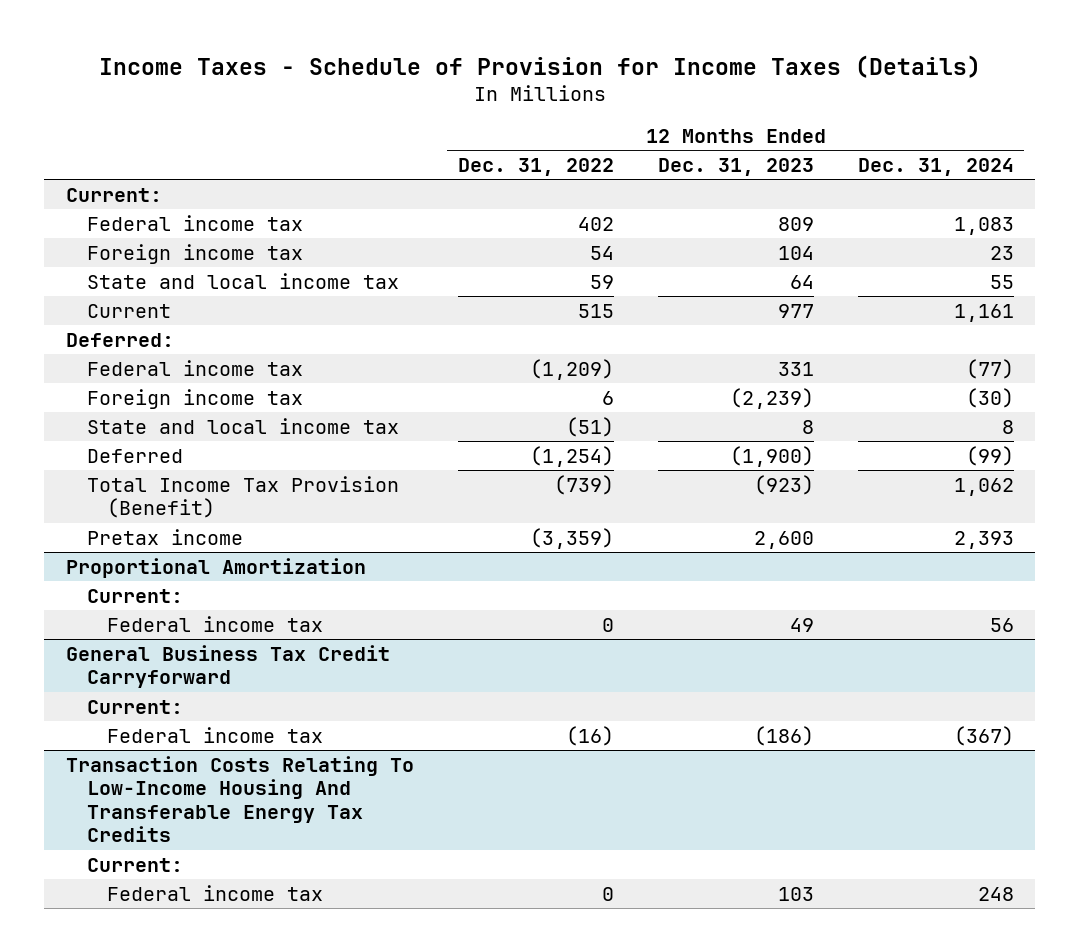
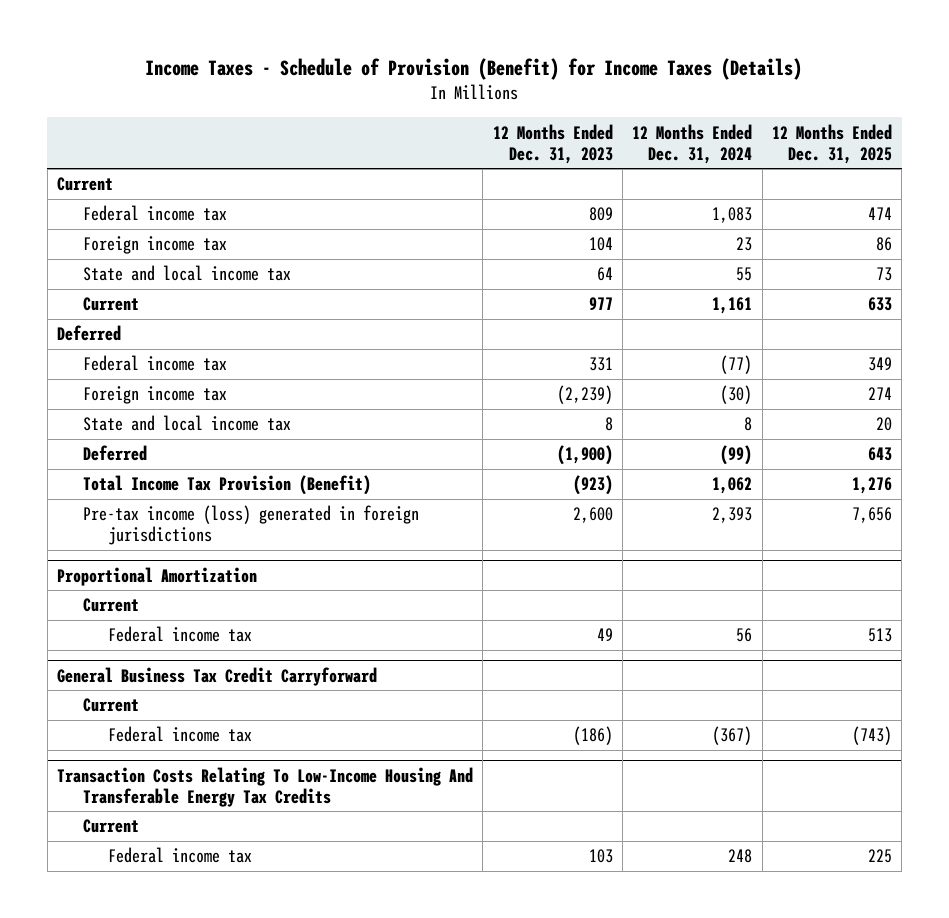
[98,54,981,78] Income Taxes - Schedule of Provision for Income Taxes (Details) -> [145,58,803,81] Income Taxes - Schedule of Provision (Benefit) for Income Taxes (Details)
[457,158,614,177] Dec. 31, 2022 -> none
none -> [771,123,892,164] 12 Months Ended Dec. 31, 2025
[66,187,163,202] Current: -> [57,177,114,192] Current
[66,332,175,347] Deferred: -> [57,325,122,342] Deferred
[86,528,243,545] Pretax income -> [82,505,419,546] Pre-tax income (loss) generated in foreign jurisdictions
[86,588,183,603] Current: -> [82,598,139,613] Current
[86,699,183,714] Current: -> [82,698,139,713] Current
[86,857,183,872] Current: -> [82,819,139,834] Current

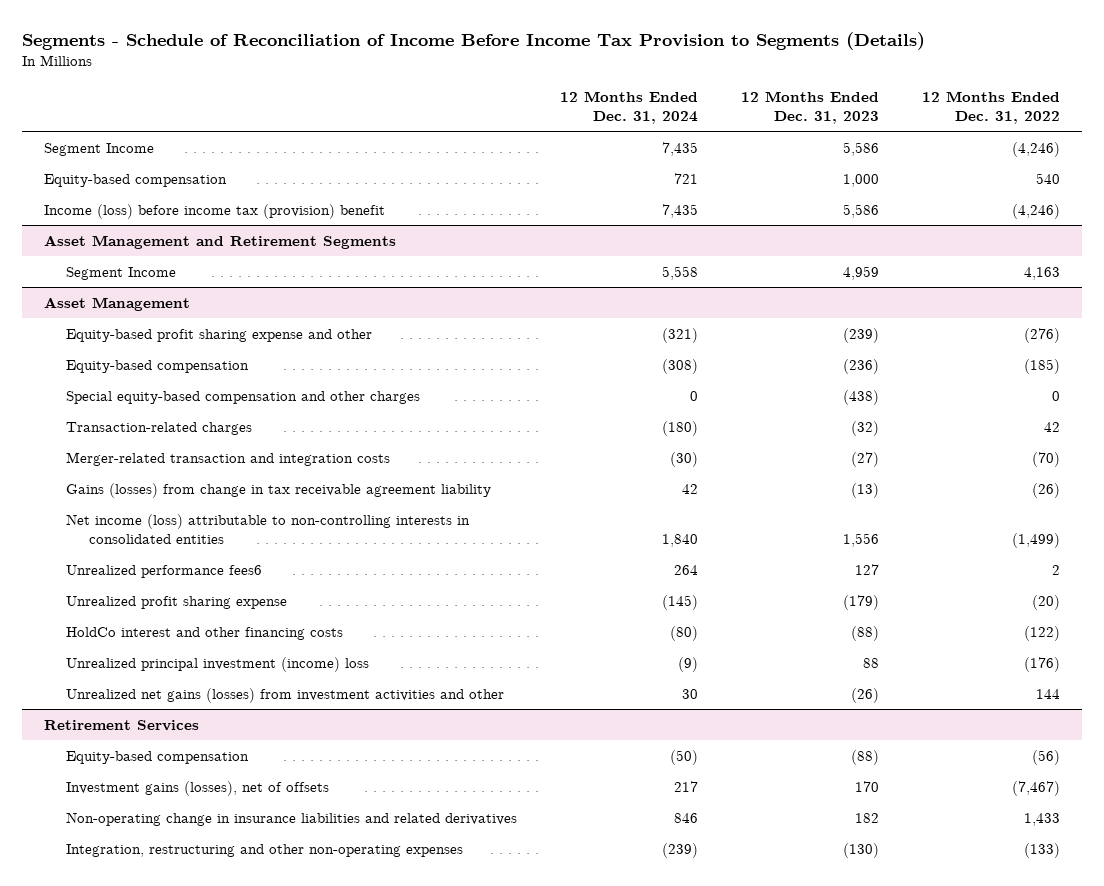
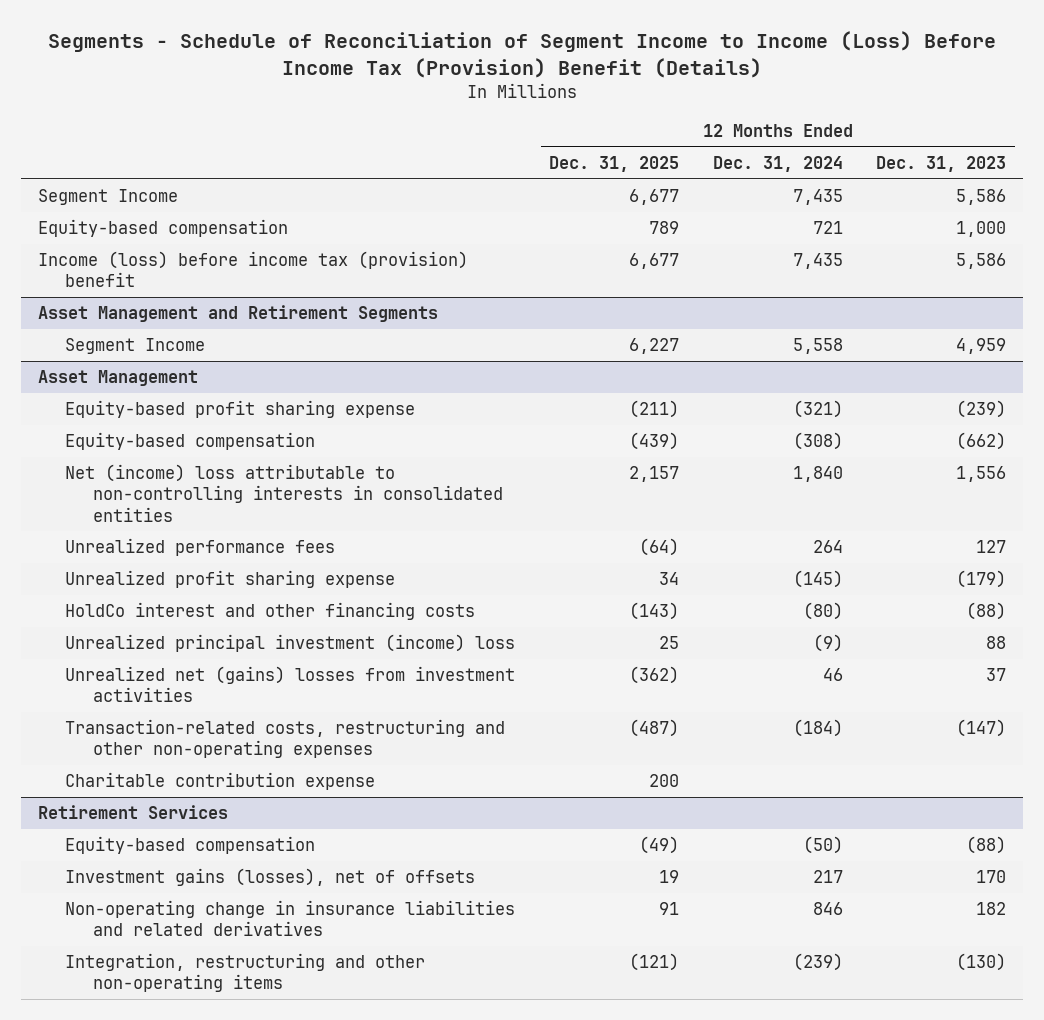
[22,31,926,50] Segments - Schedule of Reconciliation of Income Before Income Tax Provision to Segments (Details) -> [48,30,997,78] Segments - Schedule of Reconciliation of Segment Income to Income (Loss) Before Income Tax (Provision) Benefit (Details)
[922,91,1061,125] 12 Months Ended Dec. 31, 2022 -> none
none -> [548,155,679,172] Dec. 31, 2025
[66,390,421,404] Special equity-based compensation and other charges -> none
[66,421,253,435] Transaction-related charges -> none
[66,451,391,466] Merger-related transaction and integration costs -> none
[66,482,492,498] Gains (losses) from change in tax receivable agreement liability -> none
[66,328,373,342] Equity-based profit sharing expense and other -> [65,400,416,419] Equity-based profit sharing expense
[843,358,880,374] (236) -> [956,432,1007,451] (662)
[66,513,471,544] Net income (loss) attributable to non-controlling interests in consolidated entities -> [65,464,503,522] Net (income) loss attributable to non-controlling interests in consolidated entities
[66,564,263,578] Unrealized performance fees6 -> [65,538,336,557] Unrealized performance fees
[66,687,505,703] Unrealized net gains (losses) from investment activities and other -> [65,666,516,703] Unrealized net (gains) losses from investment activities
[682,688,699,699] 30 -> [822,668,843,682] 46
[851,687,880,703] (26) -> [986,668,1007,682] 37
none -> [65,719,506,759] Transaction-related costs, restructuring and other non-operating expenses
none -> [65,772,376,791] Charitable contribution expense
[66,843,464,857] Integration, restructuring and other non-operating expenses -> [65,953,426,993] Integration, restructuring and other non-operating items

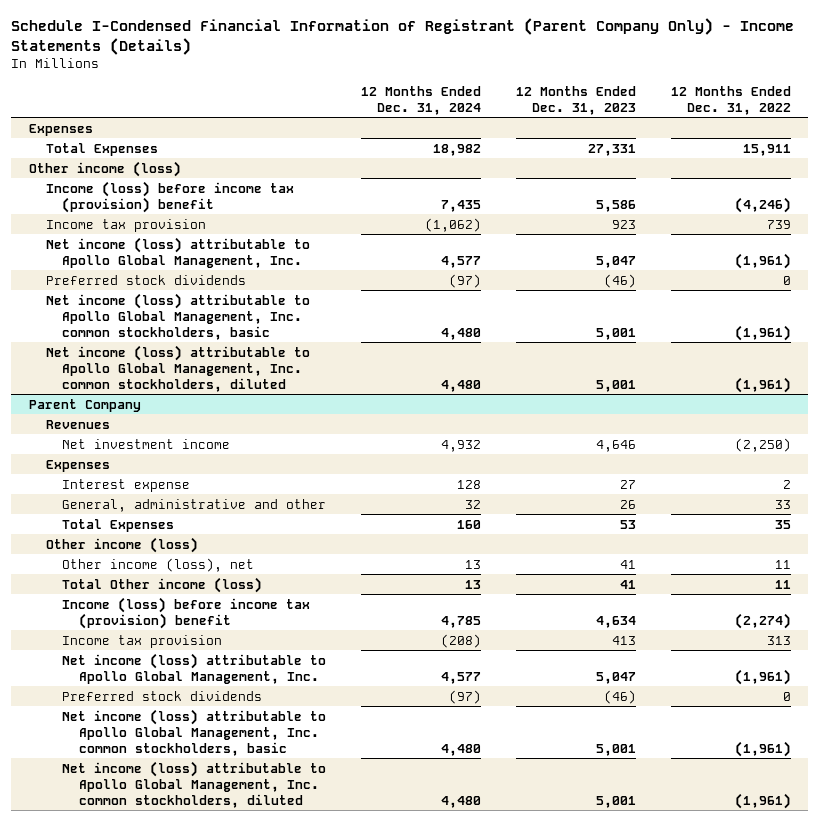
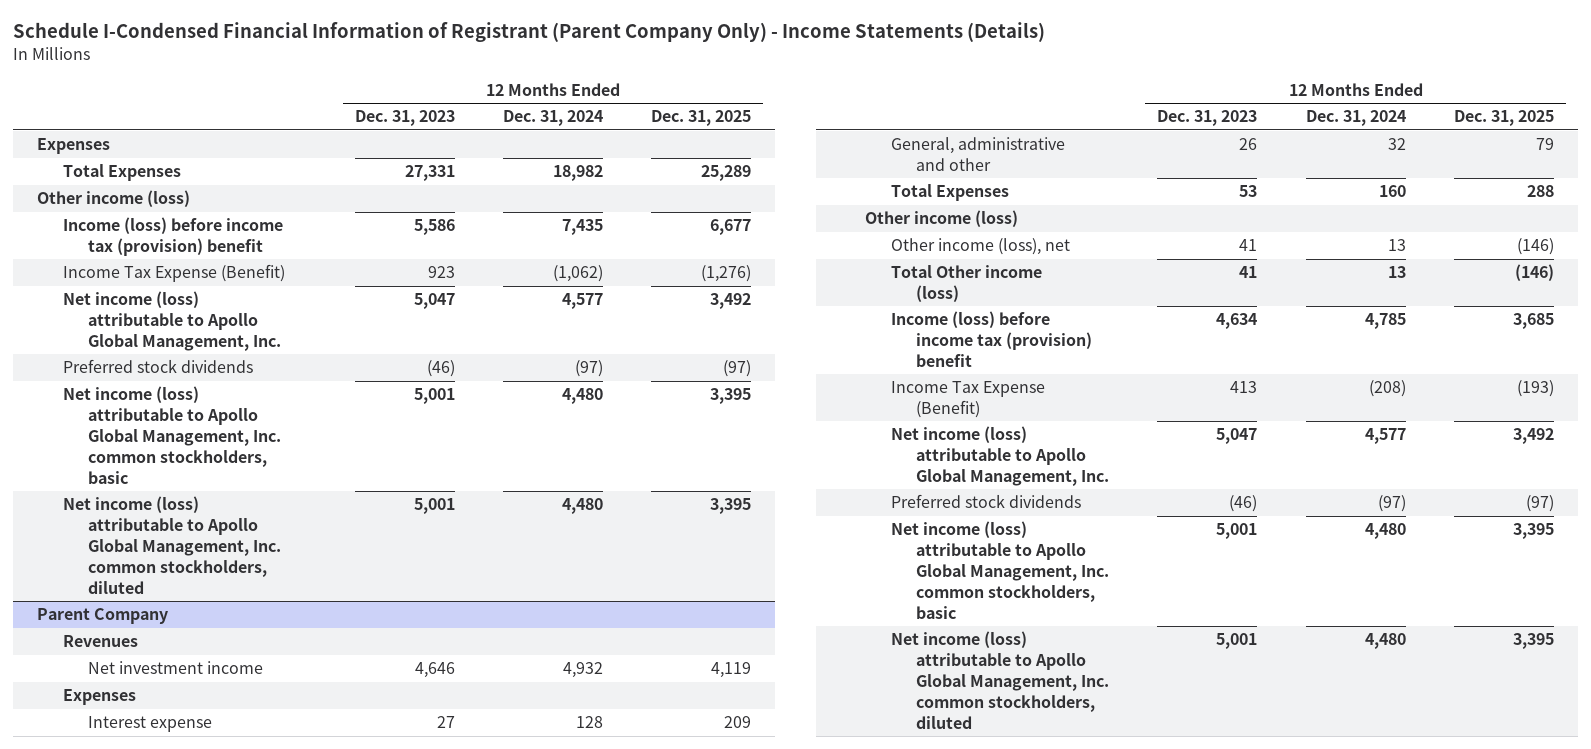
[670,85,791,115] 12 Months Ended Dec. 31, 2022 -> none
none -> [651,110,752,127] Dec. 31, 2025
[45,218,206,232] Income tax provision -> [62,264,285,283] Income Tax Expense (Benefit)
[62,634,223,648] Income tax provision -> [890,381,1045,419] Income Tax Expense (Benefit)

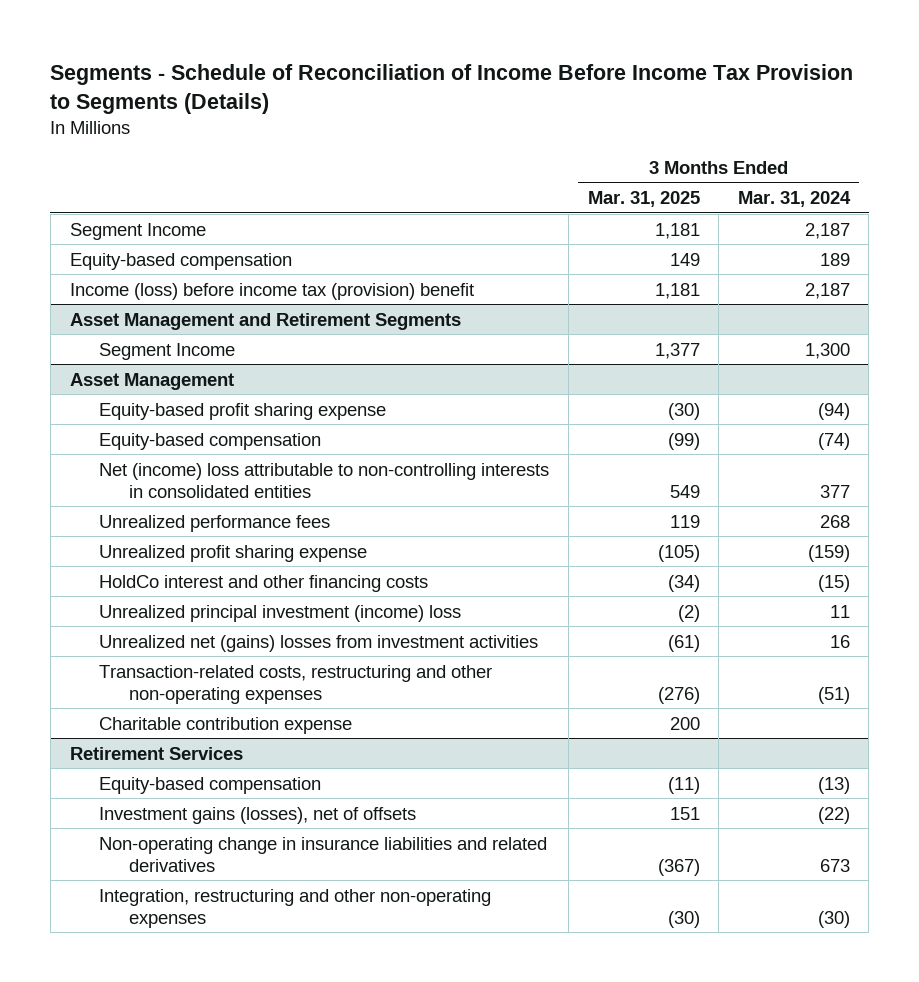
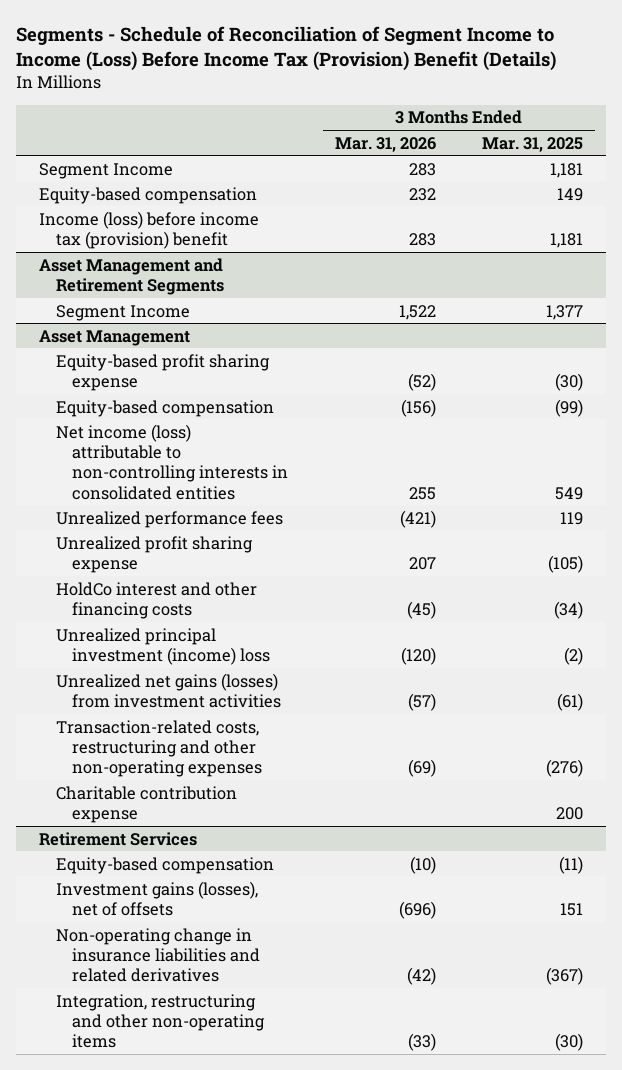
[50,63,854,114] Segments - Schedule of Reconciliation of Income Before Income Tax Provision to Segments (Details) -> [15,26,556,72] Segments - Schedule of Reconciliation of Segment Income to Income (Loss) Before Income Tax (Provision) Benefit (Details)
[737,191,851,208] Mar. 31, 2024 -> none
none -> [334,136,436,152] Mar. 31, 2026
[99,462,550,498] Net (income) loss attributable to non-controlling interests in consolidated entities -> [55,423,289,500] Net income (loss) attributable to non-controlling interests in consolidated entities
[99,634,539,652] Unrealized net (gains) losses from investment activities -> [55,672,282,708] Unrealized net gains (losses) from investment activities
[99,888,492,928] Integration, restructuring and other non-operating expenses -> [55,993,266,1049] Integration, restructuring and other non-operating items

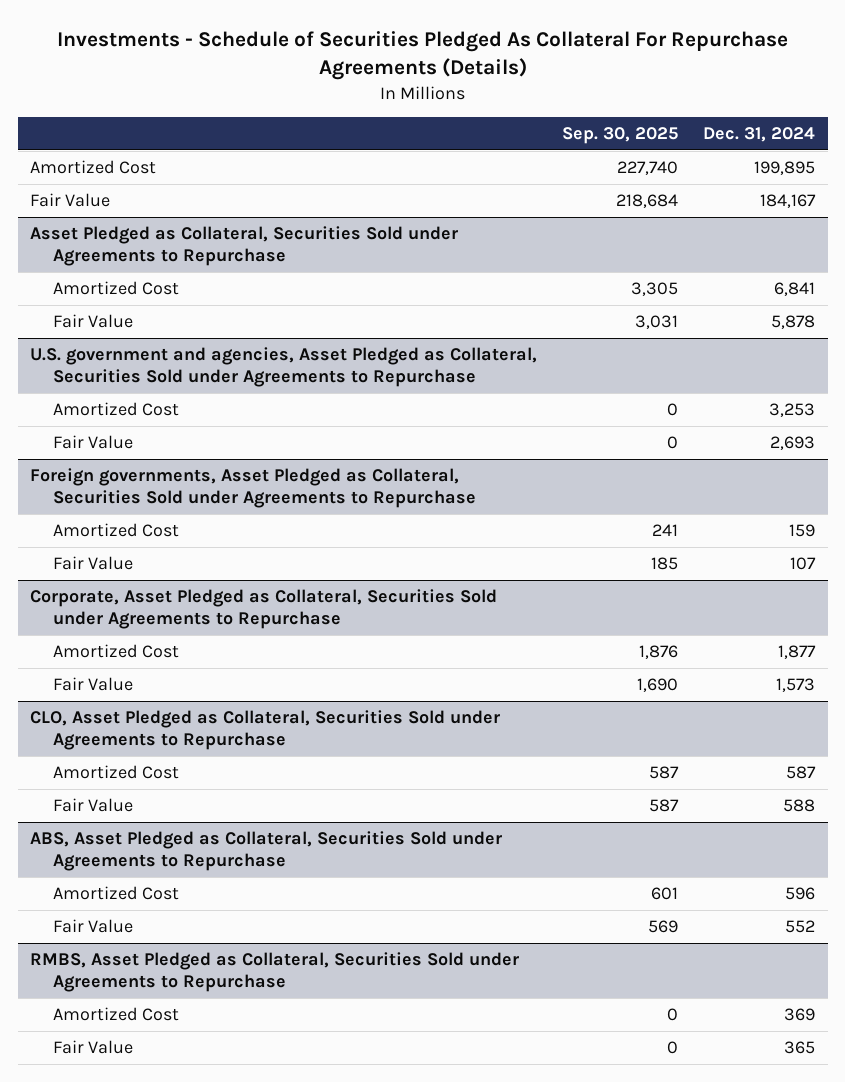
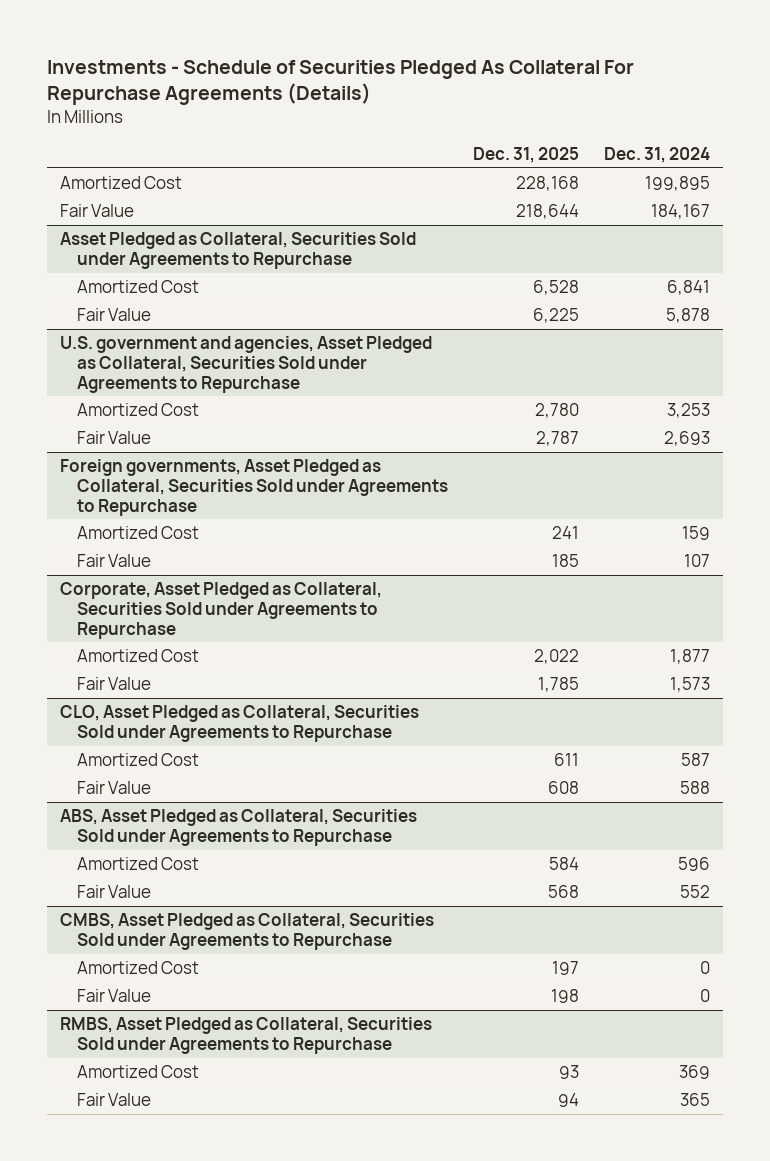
[562,126,679,144] Sep. 30, 2025 -> none
none -> [472,147,579,164] Dec. 31, 2025
none -> [60,913,435,950] CMBS, Asset Pledged as Collateral, Securities Sold under Agreements to Repurchase
none -> [76,961,199,975] Amortized Cost
none -> [76,989,151,1003] Fair Value

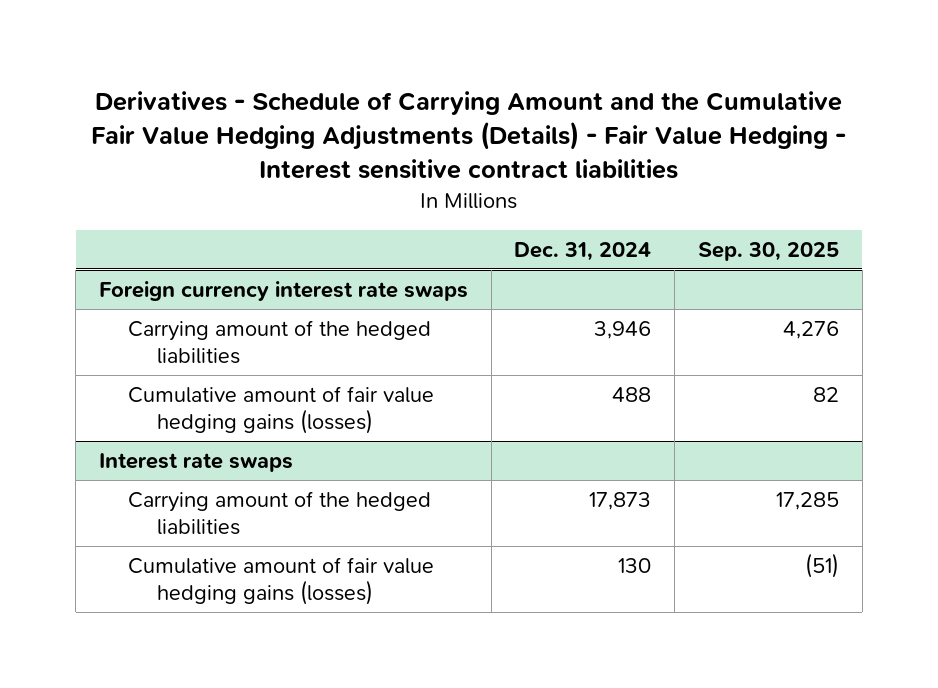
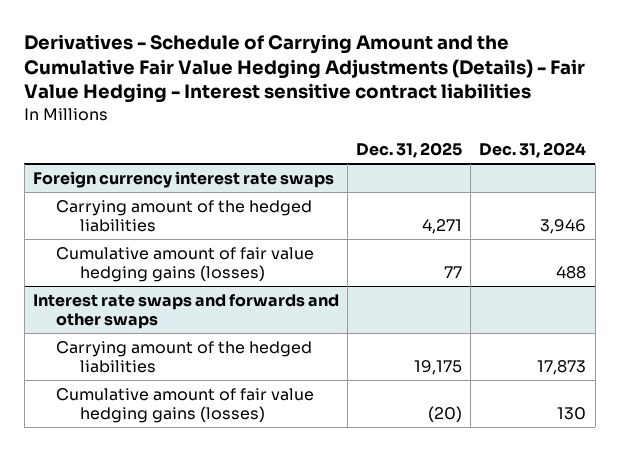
[698,241,840,261] Sep. 30, 2025 -> none
none -> [356,142,463,159] Dec. 31, 2025
[98,453,293,473] Interest rate swaps -> [32,293,339,330] Interest rate swaps and forwards and other swaps

